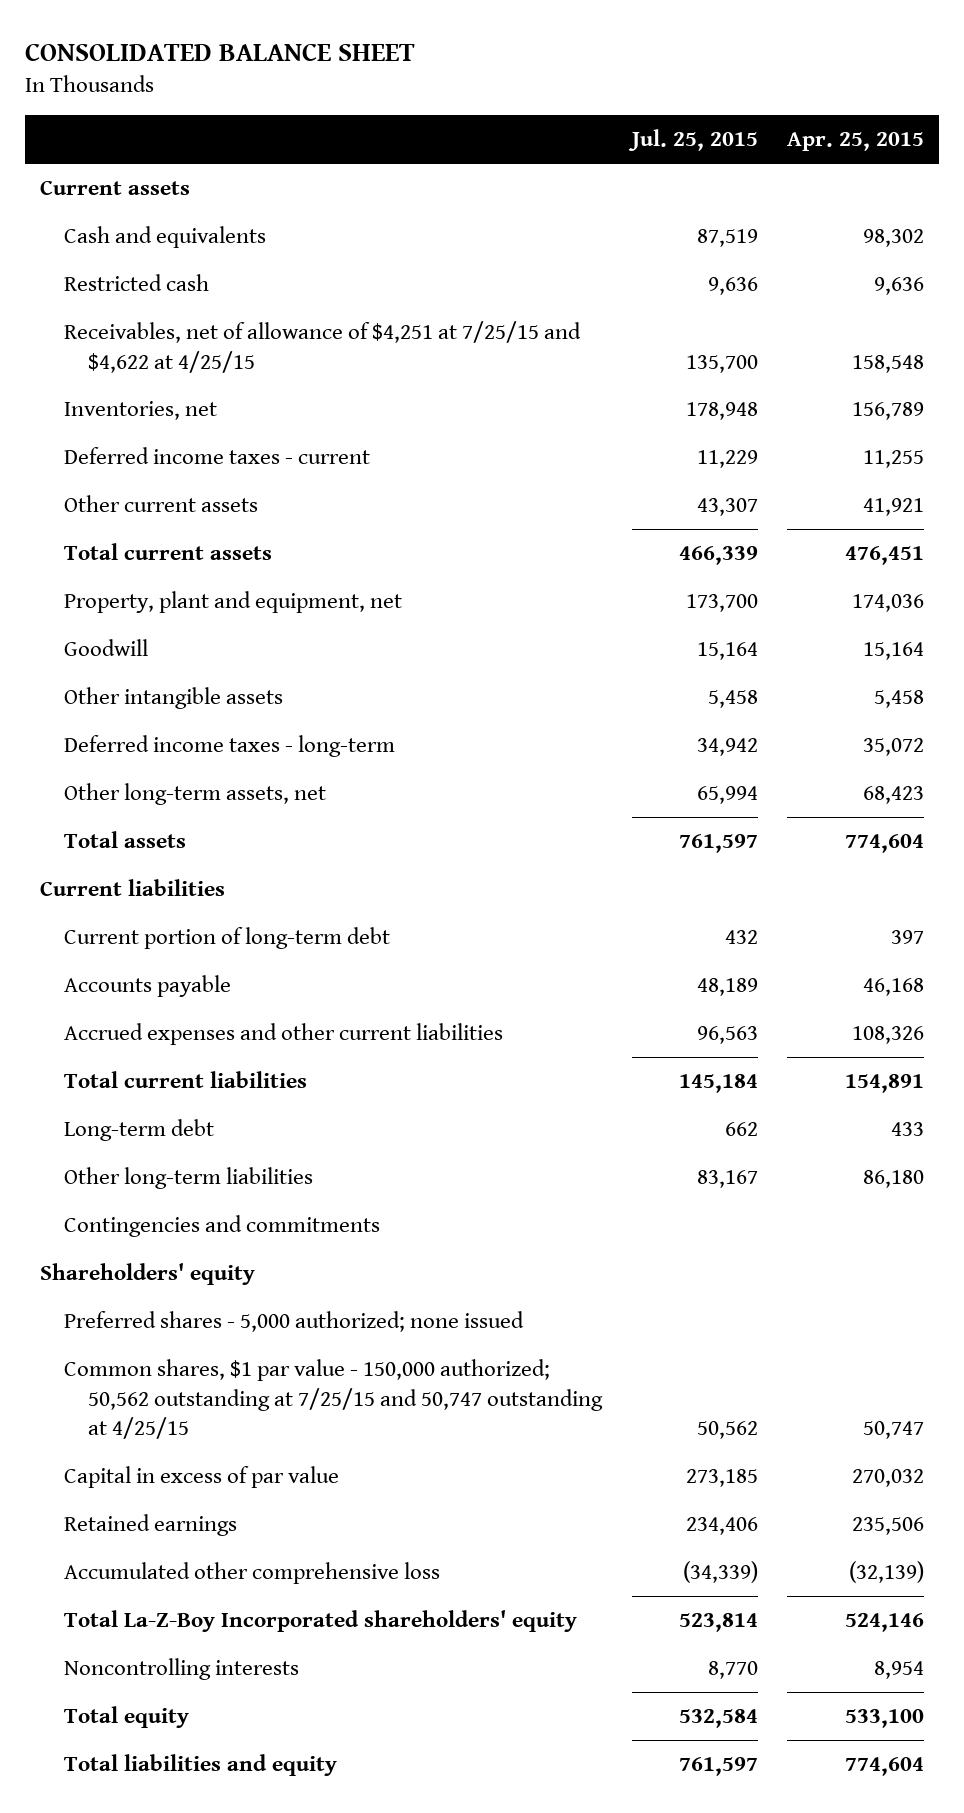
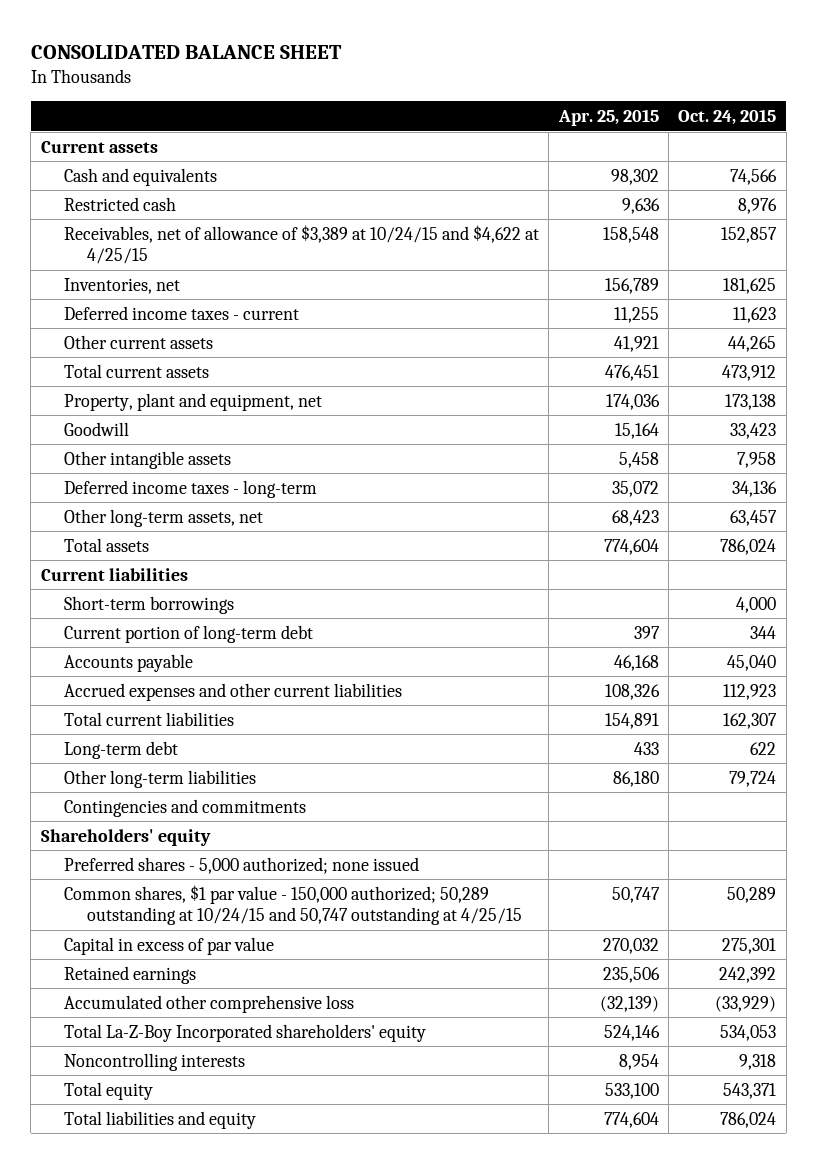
[627,129,758,152] Jul. 25, 2015 -> none
none -> [678,109,777,126] Oct. 24, 2015
[63,321,581,373] Receivables, net of allowance of $4,251 at 7/25/15 and $4,622 at 4/25/15 -> [63,224,539,265] Receivables, net of allowance of $3,389 at 10/24/15 and $4,622 at 4/25/15
none -> [63,595,234,614] Short-term borrowings
[63,1359,604,1439] Common shares, $1 par value - 150,000 authorized; 50,562 outstanding at 7/25/15 and 50,747 outstanding at 4/25/15 -> [63,884,523,926] Common shares, $1 par value - 150,000 authorized; 50,289 outstanding at 10/24/15 and 50,747 outstanding at 4/25/15

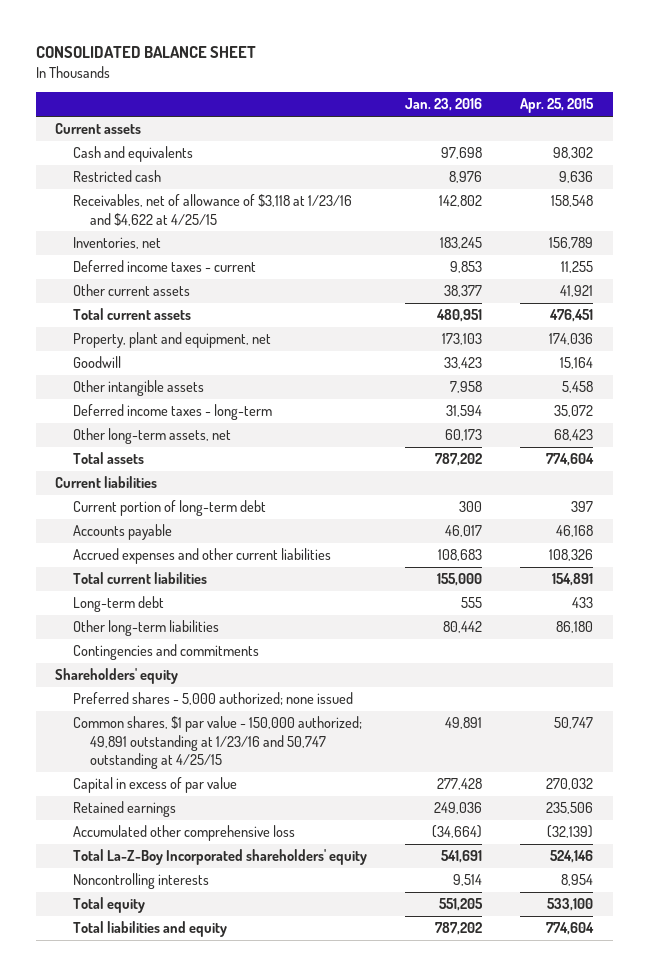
[678,109,777,126] Oct. 24, 2015 -> none
none -> [404,98,482,112] Jan. 23, 2016
[63,224,539,265] Receivables, net of allowance of $3,389 at 10/24/15 and $4,622 at 4/25/15 -> [72,194,352,226] Receivables, net of allowance of $3,118 at 1/23/16 and $4,622 at 4/25/15
[63,595,234,614] Short-term borrowings -> none
[63,884,523,926] Common shares, $1 par value - 150,000 authorized; 50,289 outstanding at 10/24/15 and 50,747 outstanding at 4/25/15 -> [72,716,362,769] Common shares, $1 par value - 150,000 authorized; 49,891 outstanding at 1/23/16 and 50,747 outstanding at 4/25/15

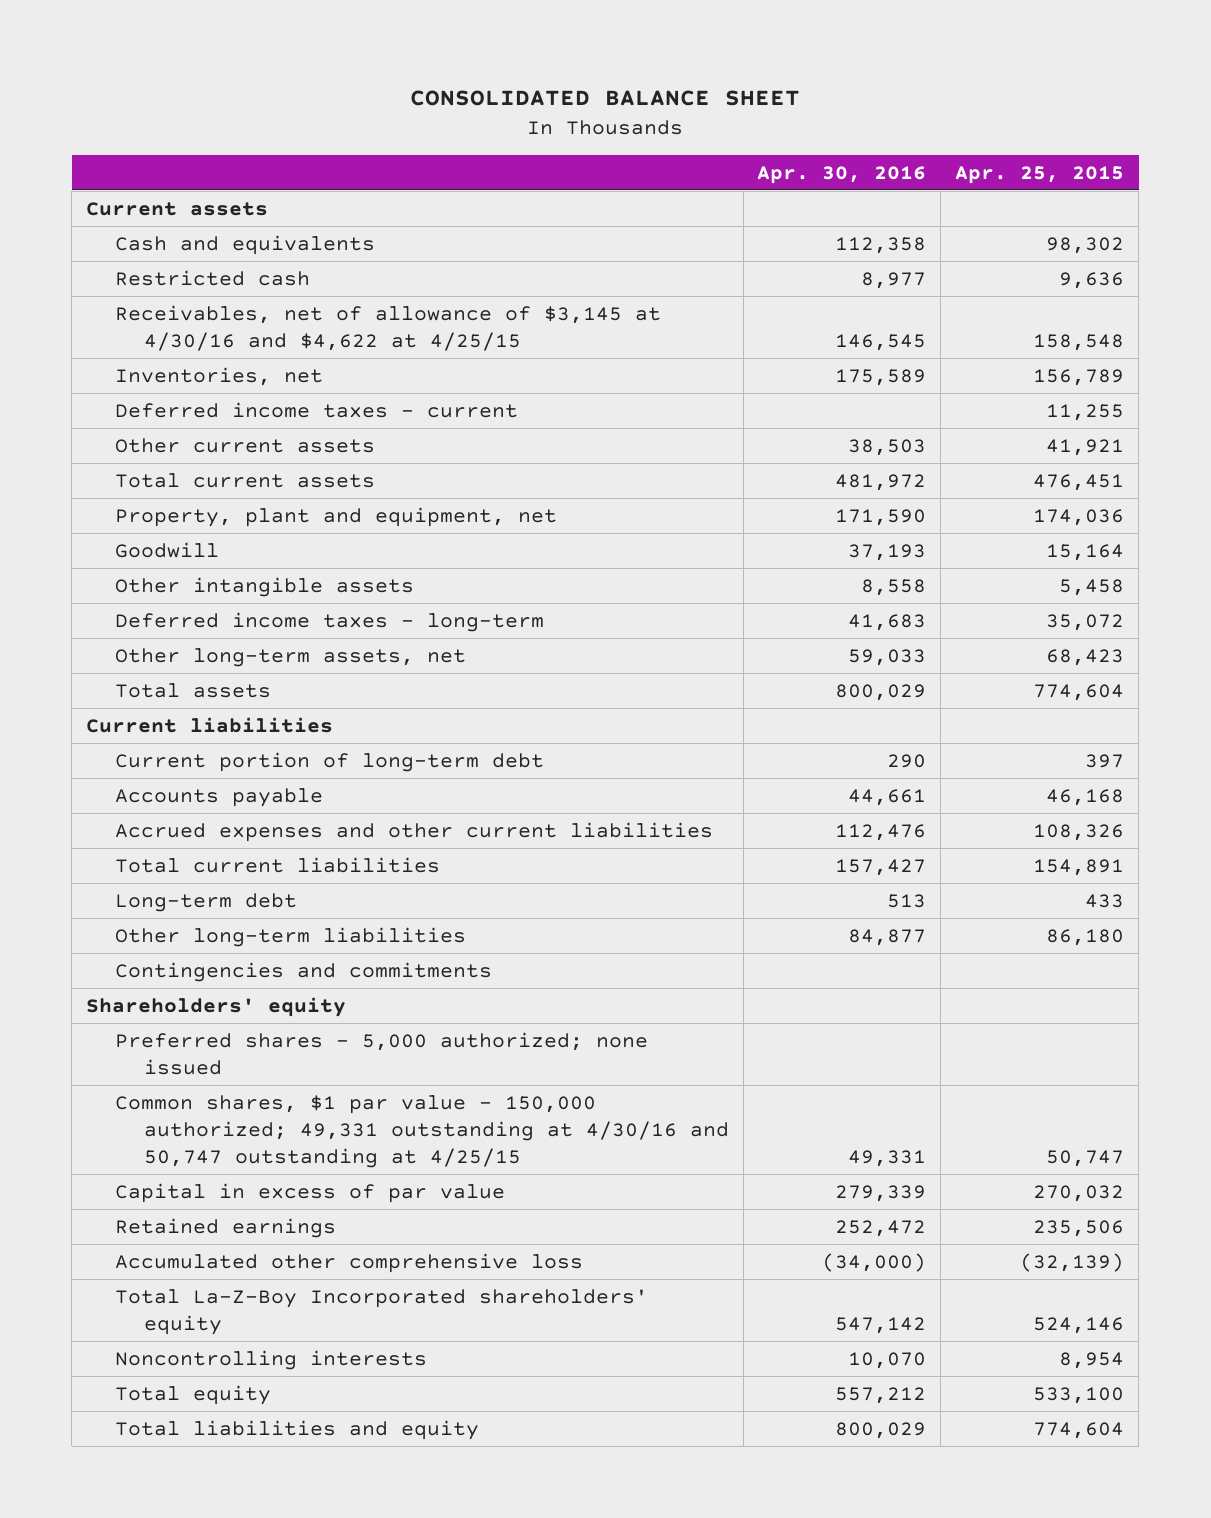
[404,98,482,112] Jan. 23, 2016 -> none
none -> [757,165,927,184] Apr. 30, 2016
[72,194,352,226] Receivables, net of allowance of $3,118 at 1/23/16 and $4,622 at 4/25/15 -> [114,304,661,351] Receivables, net of allowance of $3,145 at 4/30/16 and $4,622 at 4/25/15
[72,716,362,769] Common shares, $1 par value - 150,000 authorized; 49,891 outstanding at 1/23/16 and 50,747 outstanding at 4/25/15 -> [114,1094,729,1169] Common shares, $1 par value - 150,000 authorized; 49,331 outstanding at 4/30/16 and 50,747 outstanding at 4/25/15

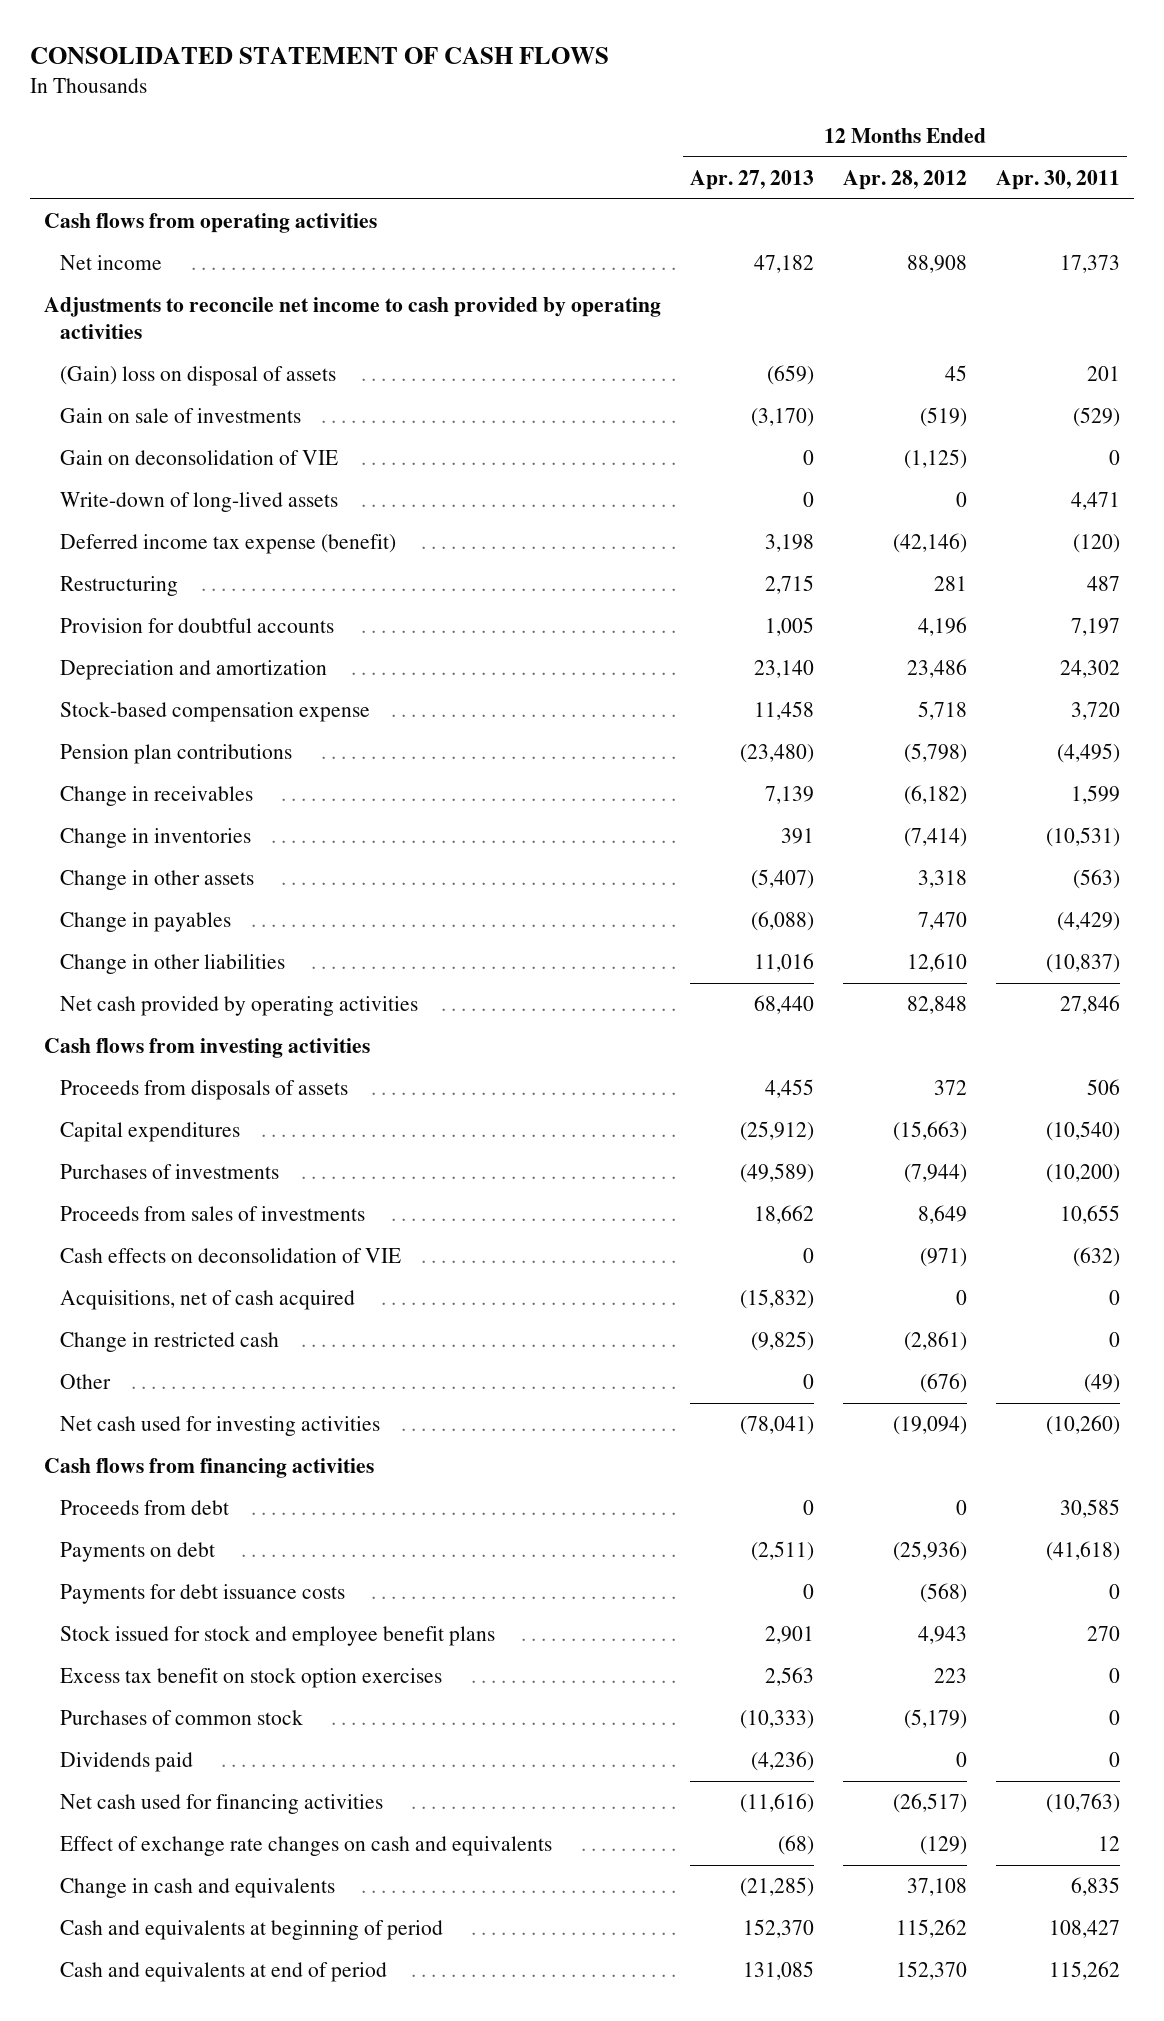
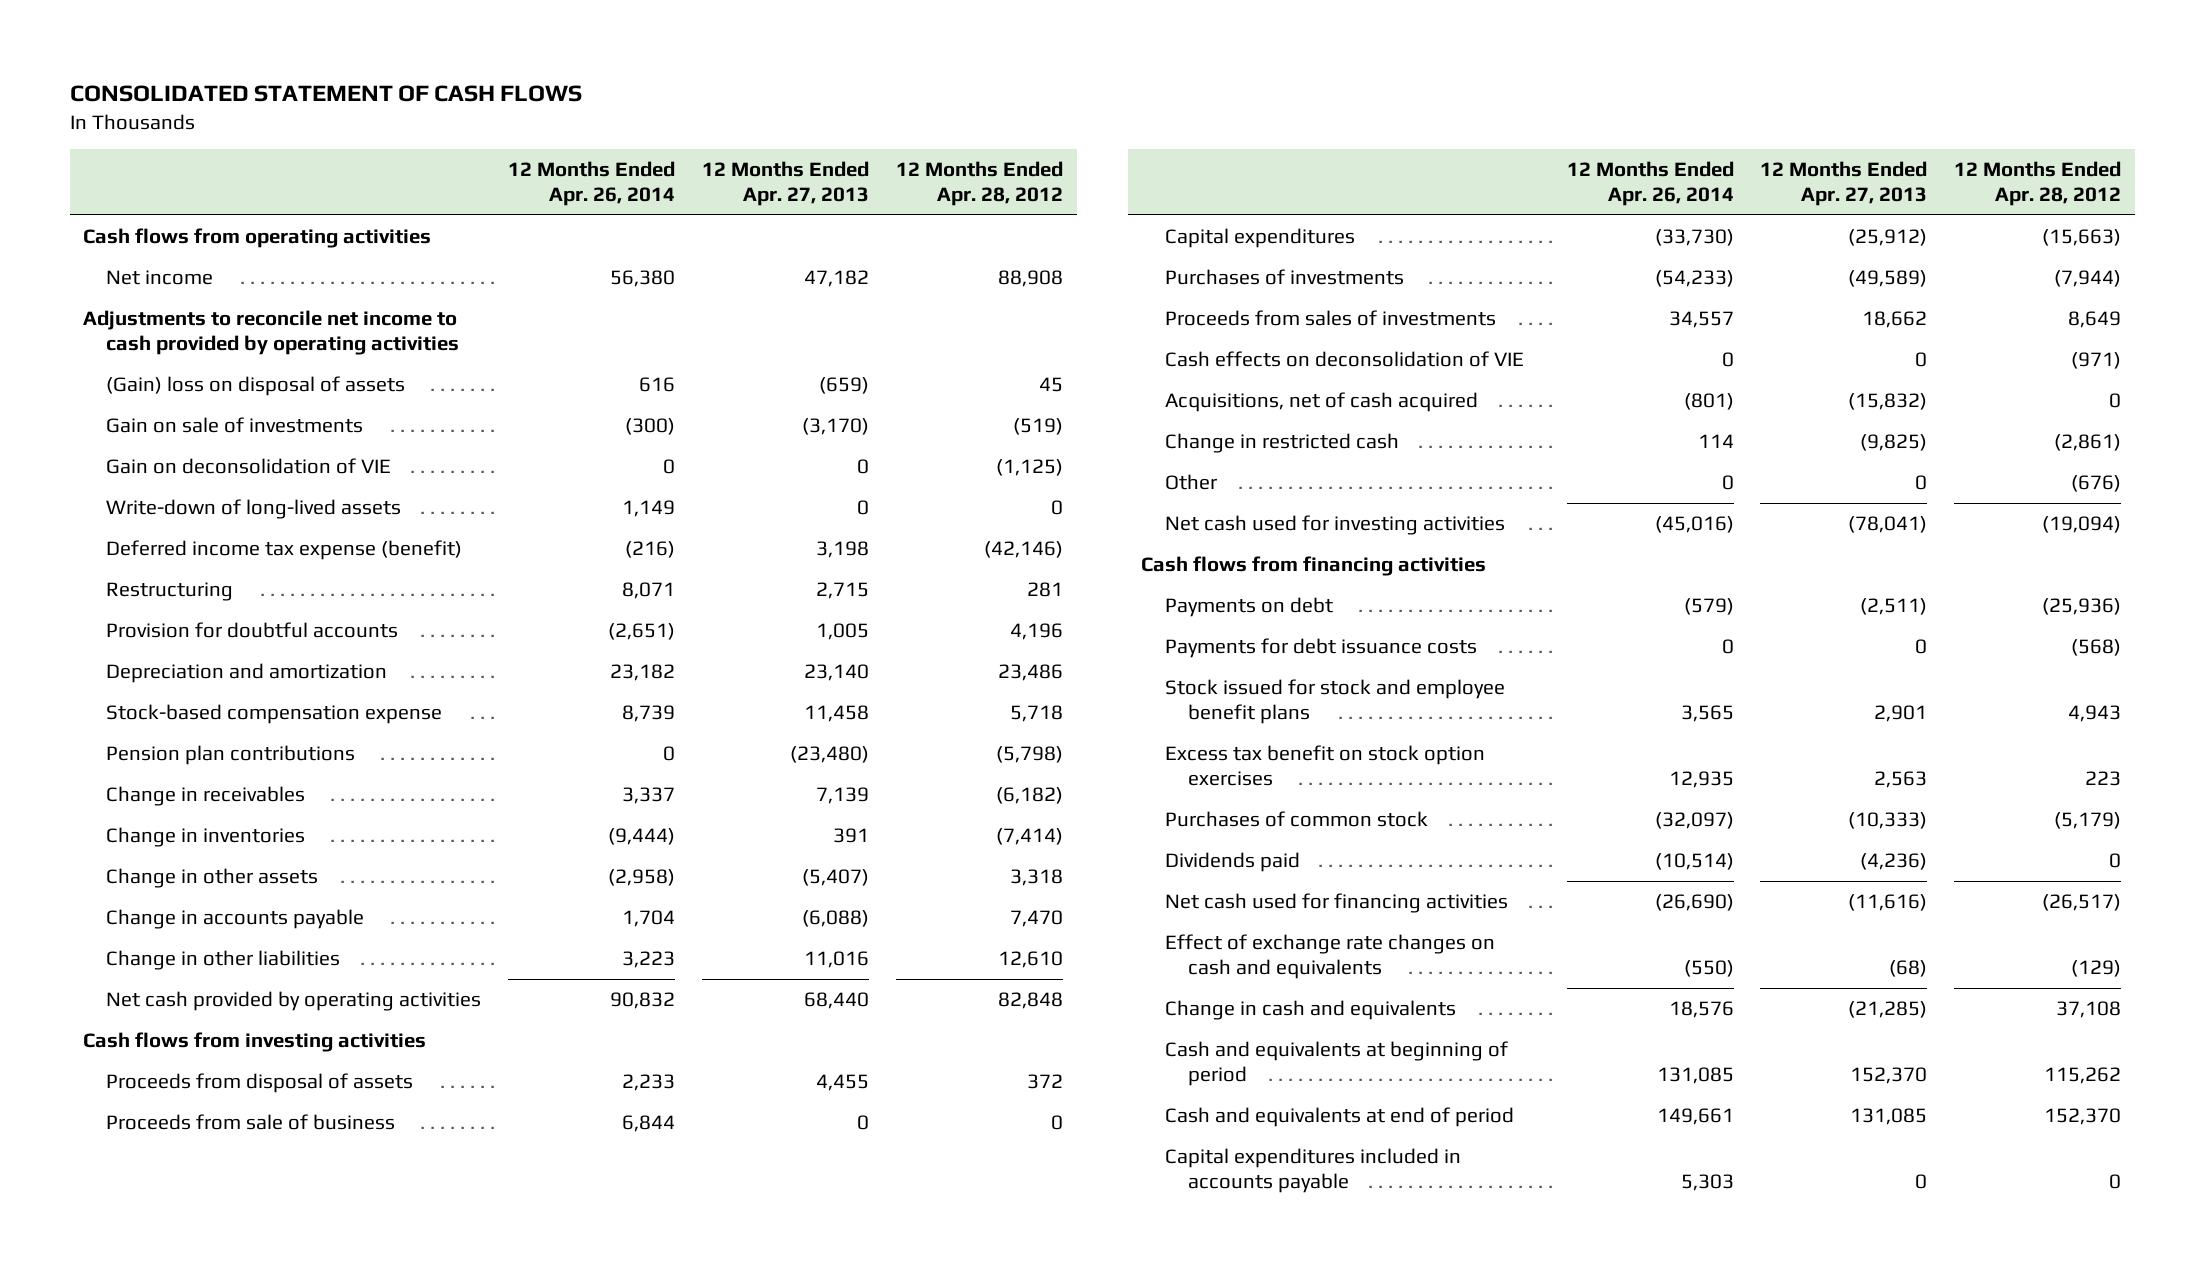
[995,169,1120,190] Apr. 30, 2011 -> none
none -> [508,161,676,206] 12 Months Ended Apr. 26, 2014
[60,912,232,933] Change in payables -> [106,908,365,929] Change in accounts payable
[60,1080,349,1101] Proceeds from disposals of assets -> [106,1072,414,1093] Proceeds from disposal of assets
none -> [106,1113,396,1130] Proceeds from sale of business
[60,1500,230,1516] Proceeds from debt -> none
none -> [1164,1147,1461,1193] Capital expenditures included in accounts payable

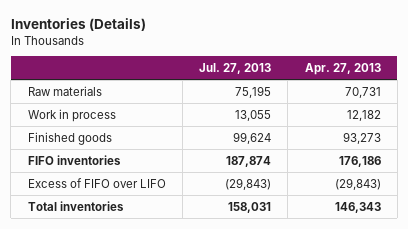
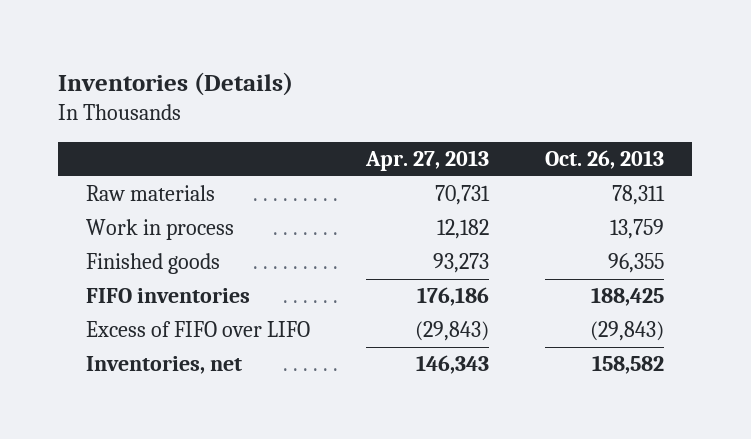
[199,62,272,74] Jul. 27, 2013 -> none
none -> [545,149,665,169] Oct. 26, 2013
[27,200,124,211] Total inventories -> [86,356,243,375] Inventories, net

